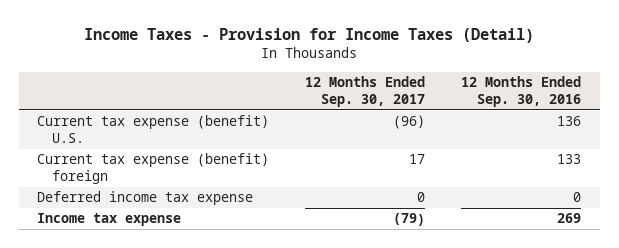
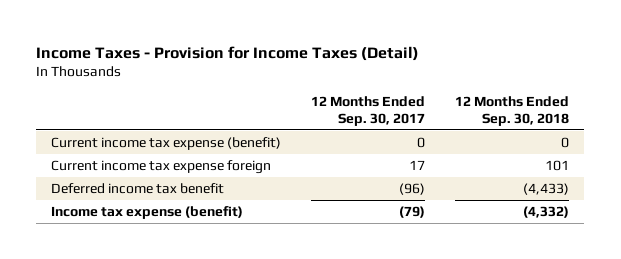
[461,76,582,107] 12 Months Ended Sep. 30, 2016 -> none
none -> [455,95,570,127] 12 Months Ended Sep. 30, 2018
[37,115,270,144] Current tax expense (benefit) U.S. -> [51,136,282,150] Current income tax expense (benefit)
[393,115,426,130] (96) -> [417,136,426,148] 0
[37,153,270,185] Current tax expense (benefit) foreign -> [51,159,272,174] Current income tax expense foreign
[37,191,254,206] Deferred income tax expense -> [51,182,225,194] Deferred income tax benefit
[417,192,426,203] 0 -> [399,182,426,195] (96)
[37,213,182,227] Income tax expense -> [51,205,244,219] Income tax expense (benefit)

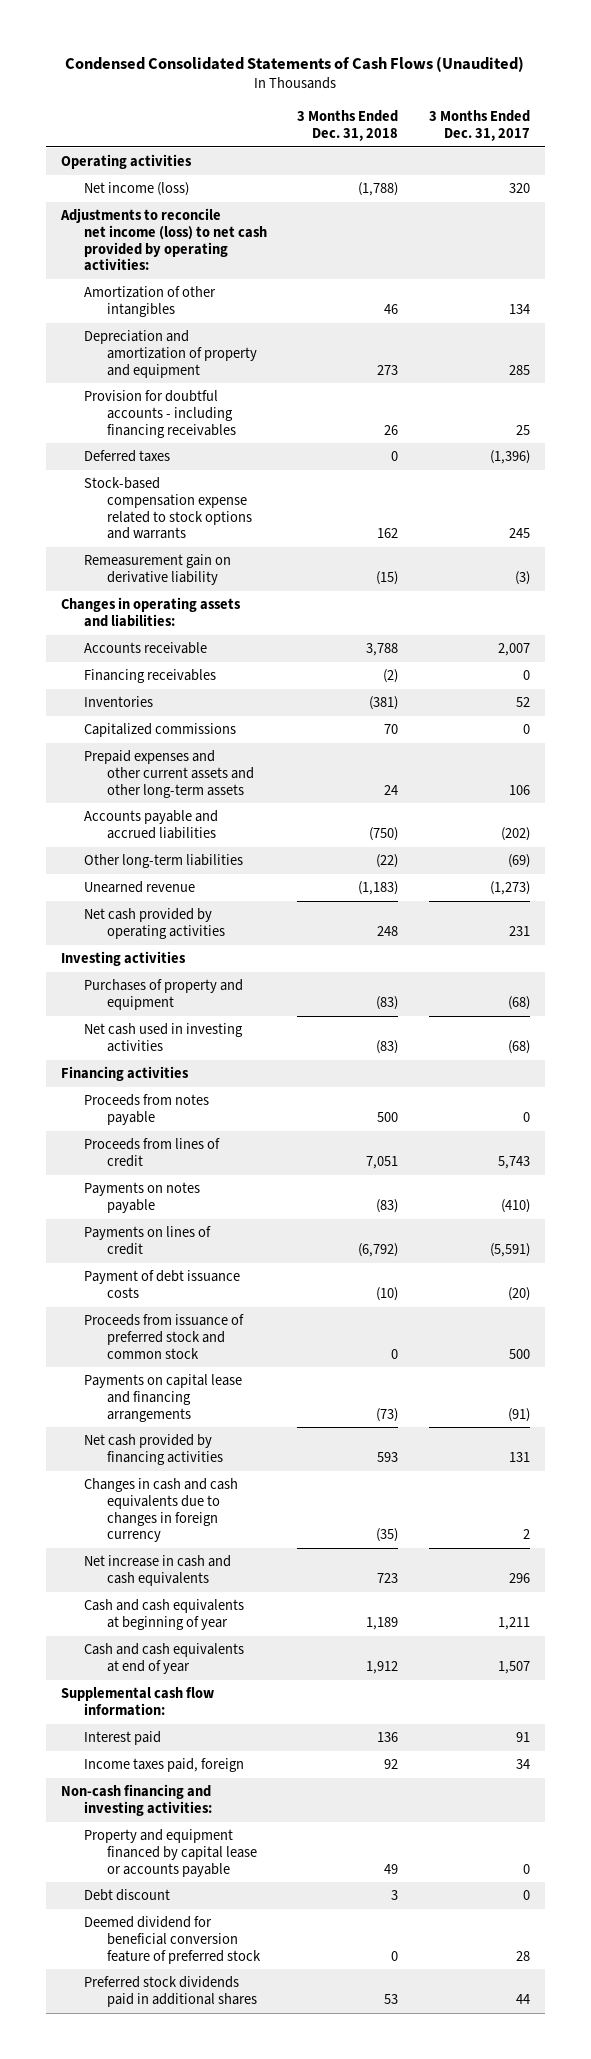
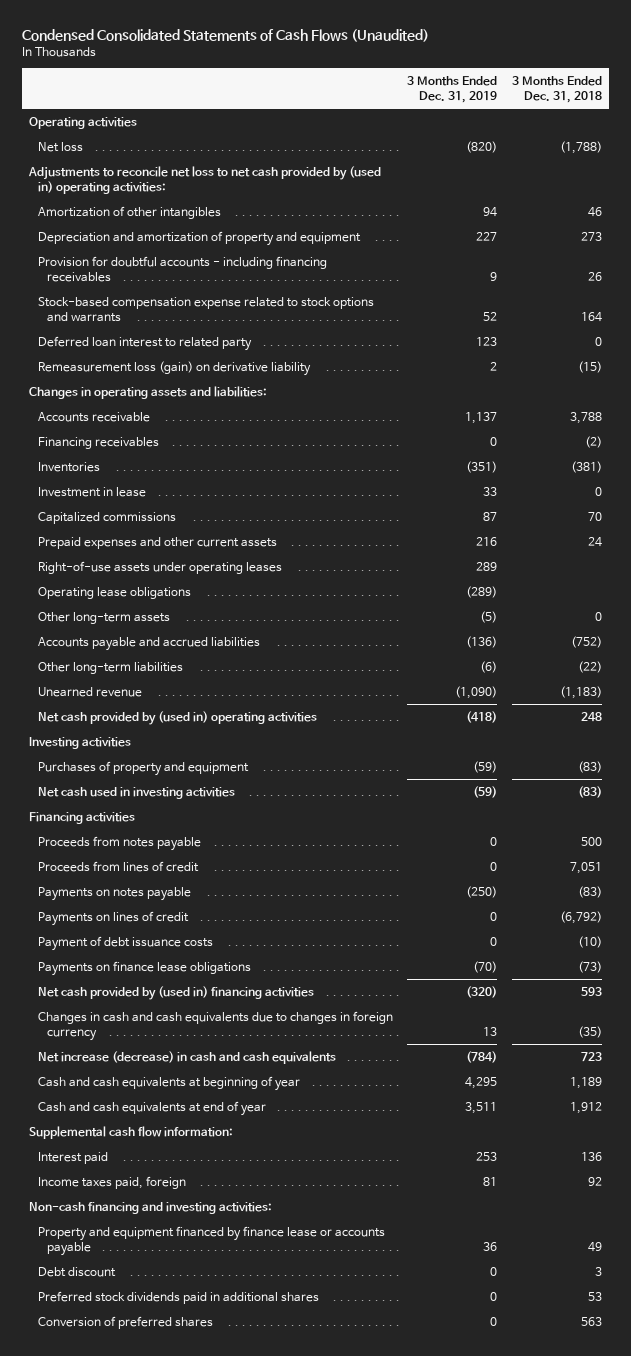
[428,110,530,141] 3 Months Ended Dec. 31, 2017 -> none
none -> [407,75,498,104] 3 Months Ended Dec. 31, 2019
[84,182,190,197] Net income (loss) -> [37,141,83,152] Net loss
[60,208,268,272] Adjustments to reconcile net income (loss) to net cash provided by operating activities: -> [27,165,381,195] Adjustments to reconcile net loss to net cash provided by (used in) operating activities:
[84,450,171,463] Deferred taxes -> none
[377,528,399,539] 162 -> [580,312,602,323] 164
none -> [37,335,252,351] Deferred loan interest to related party
[84,554,232,586] Remeasurement gain on derivative liability -> [37,360,311,376] Remeasurement loss (gain) on derivative liability
none -> [37,486,146,497] Investment in lease
[84,750,255,798] Prepaid expenses and other current assets and other long-term assets -> [37,536,277,549] Prepaid expenses and other current assets
none -> [37,560,282,574] Right-of-use assets under operating leases
none -> [37,586,191,599] Operating lease obligations
none -> [37,611,170,624] Other long-term assets
[369,827,399,842] (750) -> [570,635,602,648] (752)
[84,908,226,940] Net cash provided by operating activities -> [37,710,317,725] Net cash provided by (used in) operating activities
[84,1314,245,1359] Proceeds from issuance of preferred stock and common stock -> none
[84,1374,243,1422] Payments on capital lease and financing arrangements -> [37,960,251,976] Payments on finance lease obligations
[84,1434,224,1466] Net cash provided by financing activities -> [37,985,314,1000] Net cash provided by (used in) financing activities
[84,1555,232,1587] Net increase in cash and cash equivalents -> [37,1050,336,1064] Net increase (decrease) in cash and cash equivalents
[84,1829,258,1877] Property and equipment financed by capital lease or accounts payable -> [37,1225,385,1257] Property and equipment financed by finance lease or accounts payable
[84,1916,262,1964] Deemed dividend for beneficial conversion feature of preferred stock -> none
none -> [37,1315,213,1329] Conversion of preferred shares

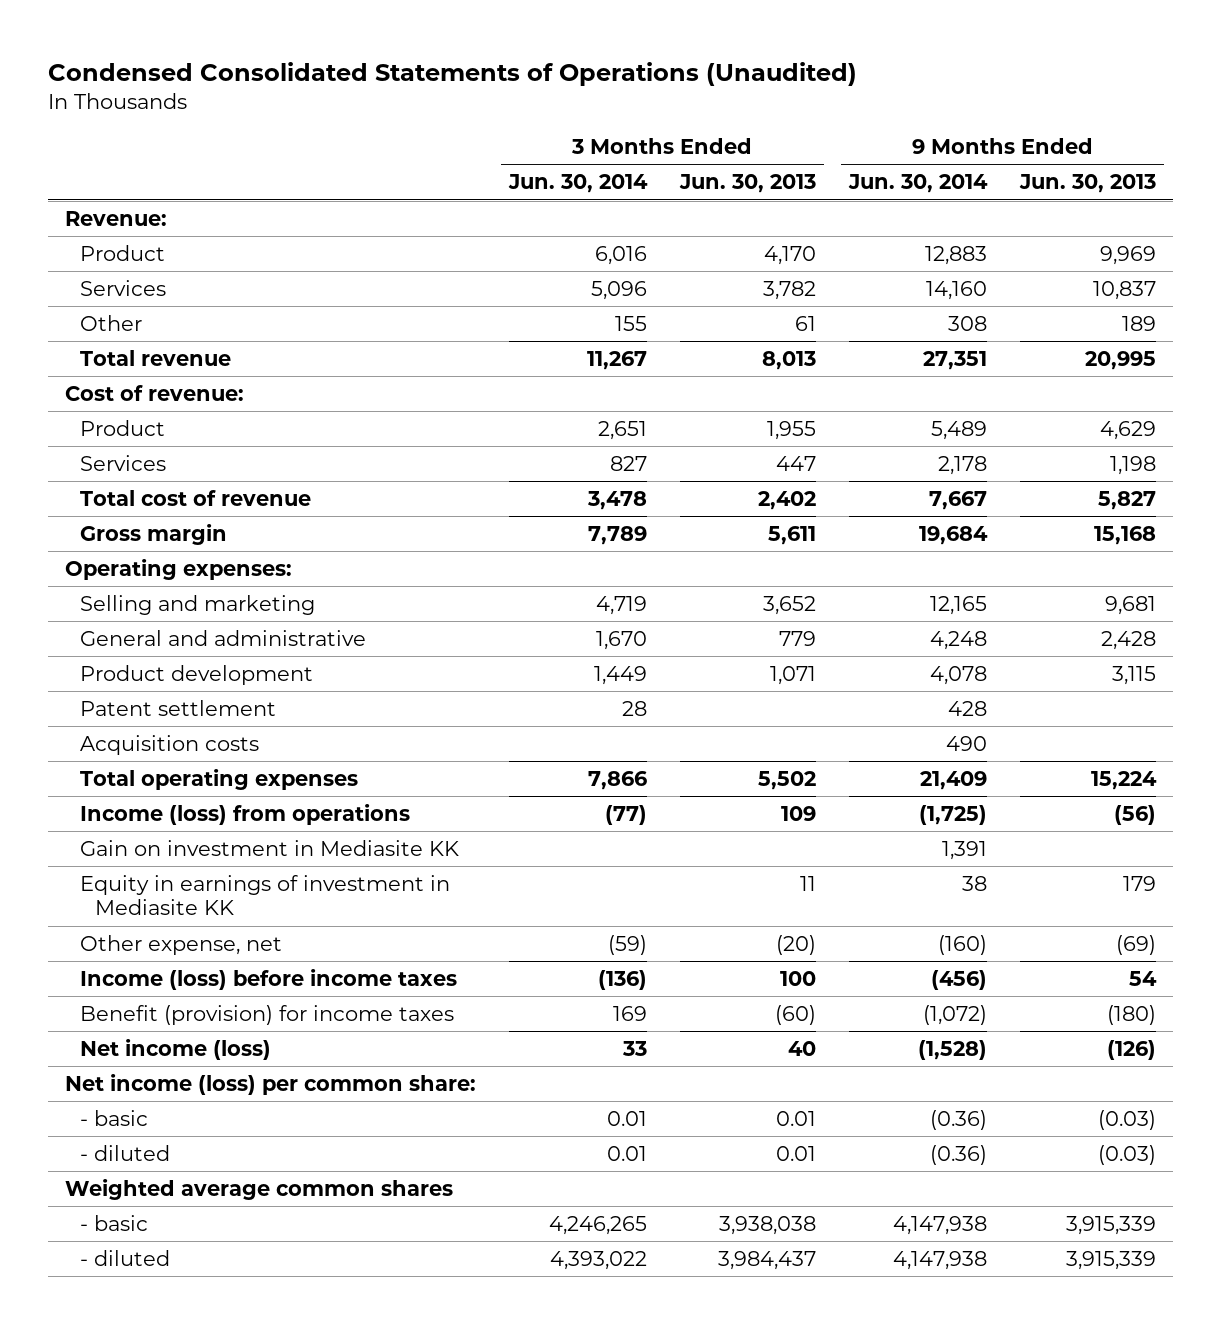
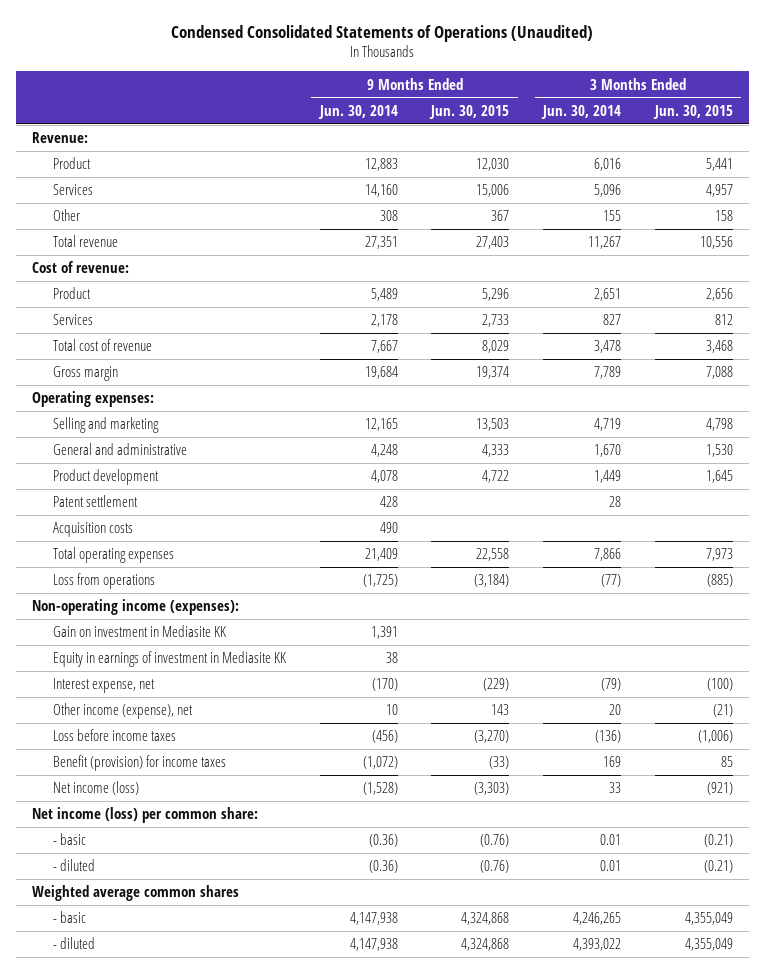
[679,174,817,194] Jun. 30, 2013 -> none
[1019,174,1157,194] Jun. 30, 2013 -> none
none -> [429,104,510,119] Jun. 30, 2015
none -> [652,104,733,119] Jun. 30, 2015
[80,803,411,825] Income (loss) from operations -> [53,573,156,590] Loss from operations
none -> [32,599,240,616] Non-operating income (expenses):
none -> [53,678,156,694] Interest expense, net
[80,934,283,955] Other expense, net -> [53,703,194,720] Other income (expense), net
[607,934,647,955] (59) -> [608,704,621,716] 20
[938,934,988,955] (160) -> [385,704,398,716] 10
[80,968,458,990] Income (loss) before income taxes -> [53,729,177,742] Loss before income taxes

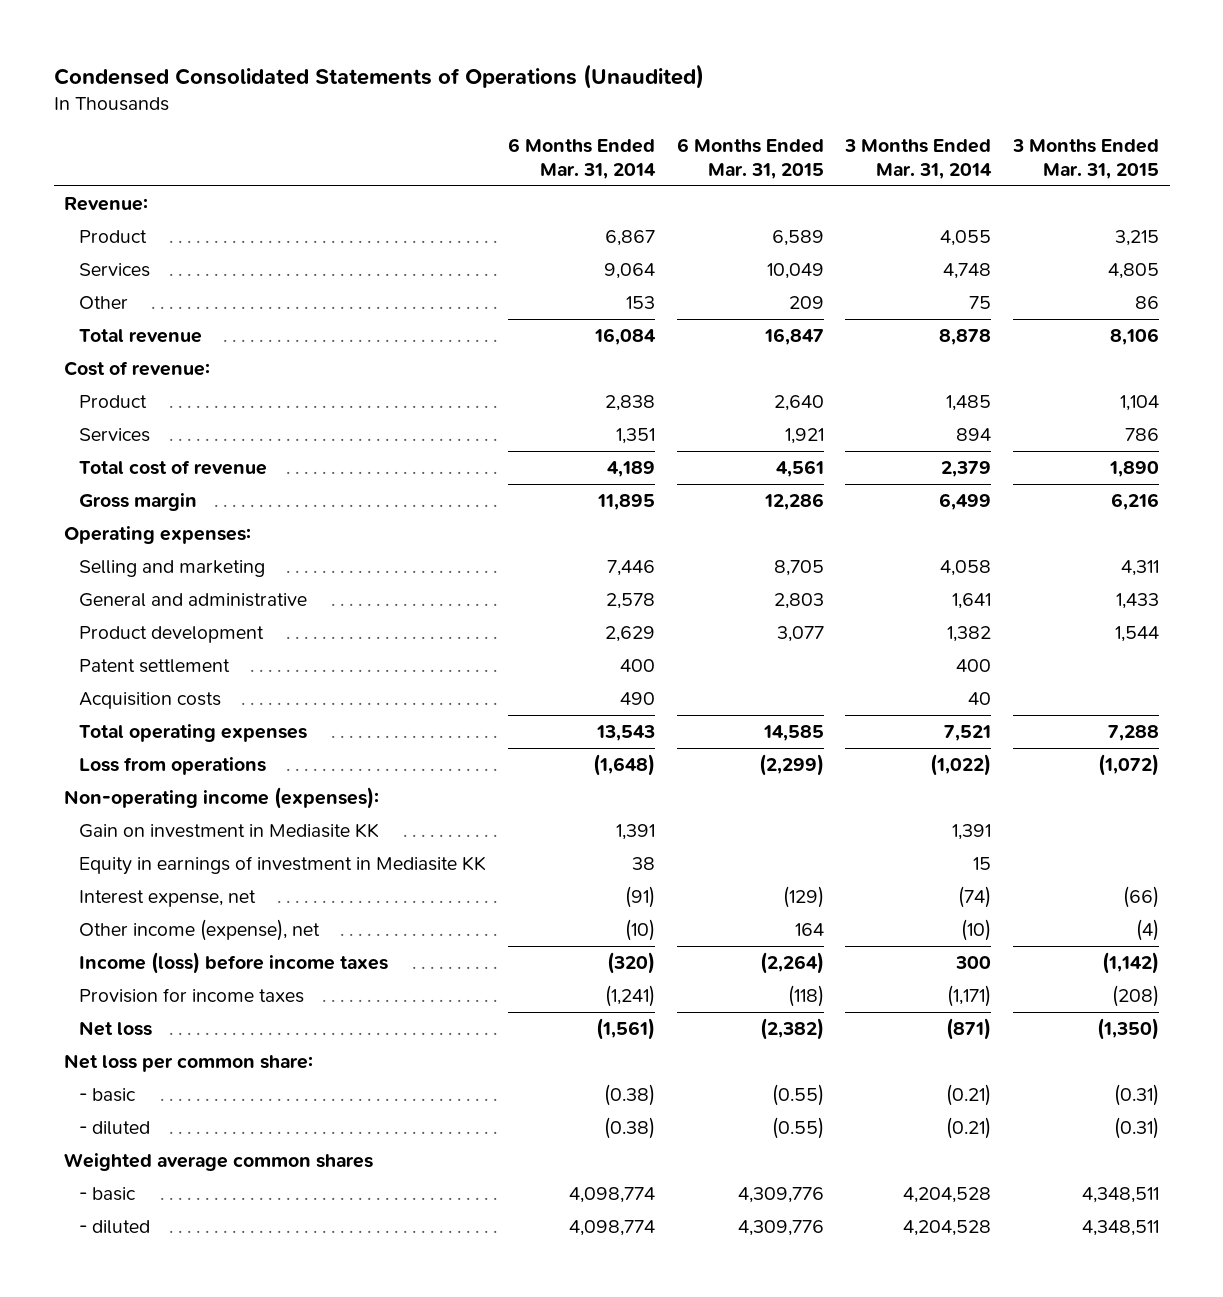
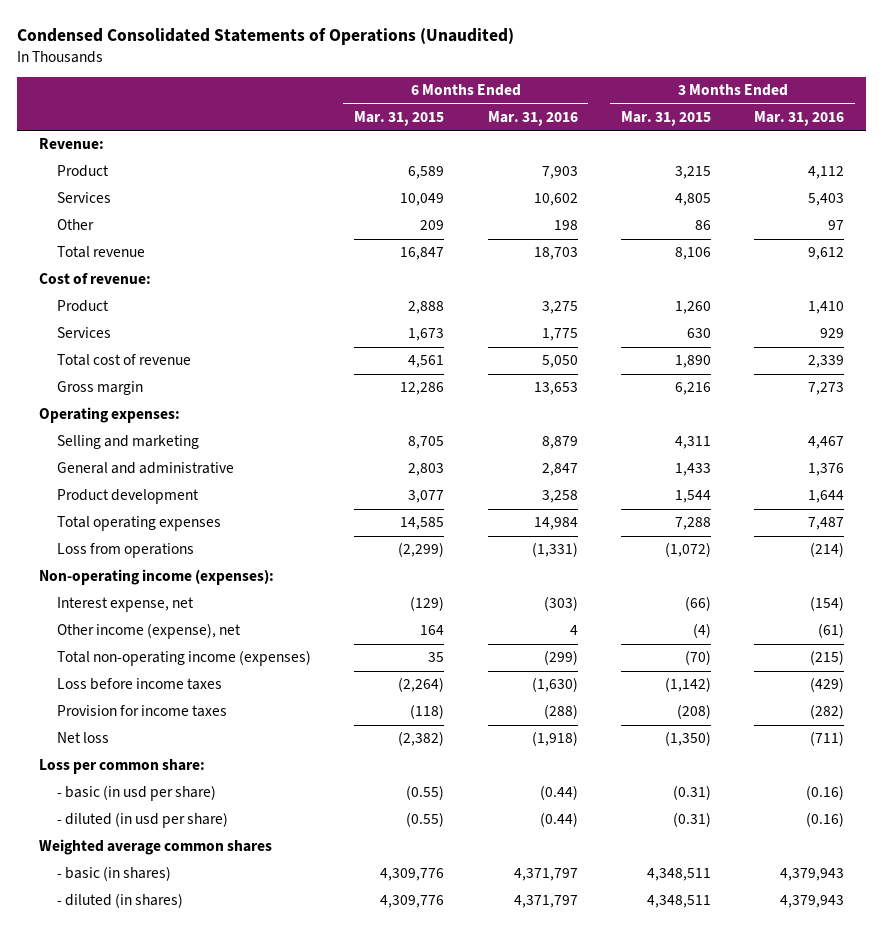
[507,137,656,179] 6 Months Ended Mar. 31, 2014 -> none
[844,138,993,179] 3 Months Ended Mar. 31, 2014 -> none
none -> [487,111,578,127] Mar. 31, 2016
none -> [754,111,845,127] Mar. 31, 2016
[773,394,824,411] 2,640 -> [408,301,445,315] 2,888
[1120,394,1160,411] 1,104 -> [674,301,711,315] 1,260
[784,427,824,444] 1,921 -> [408,328,445,342] 1,673
[1125,427,1160,441] 786 -> [686,328,711,339] 630
[79,658,231,673] Patent settlement -> none
[79,691,222,709] Acquisition costs -> none
[79,822,380,838] Gain on investment in Mediasite KK -> none
[79,855,487,875] Equity in earnings of investment in Mediasite KK -> none
none -> [56,650,311,667] Total non-operating income (expenses)
[79,951,389,974] Income (loss) before income taxes -> [56,678,222,691] Loss before income taxes
[64,1053,314,1072] Net loss per common share: -> [39,759,206,775] Loss per common share:
[79,1087,137,1102] - basic -> [56,785,216,802] - basic (in usd per share)
[79,1120,151,1135] - diluted -> [56,812,228,829] - diluted (in usd per share)
[79,1186,137,1201] - basic -> [56,866,171,882] - basic (in shares)
[79,1219,151,1234] - diluted -> [56,893,183,909] - diluted (in shares)

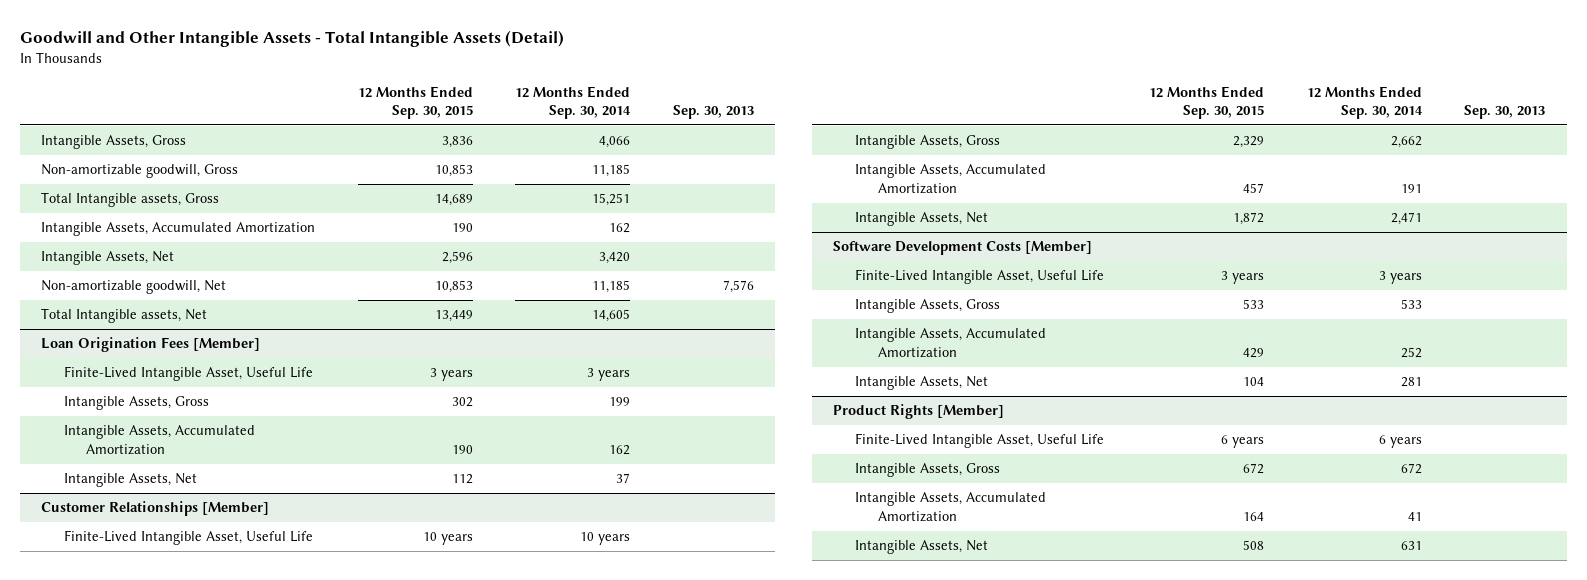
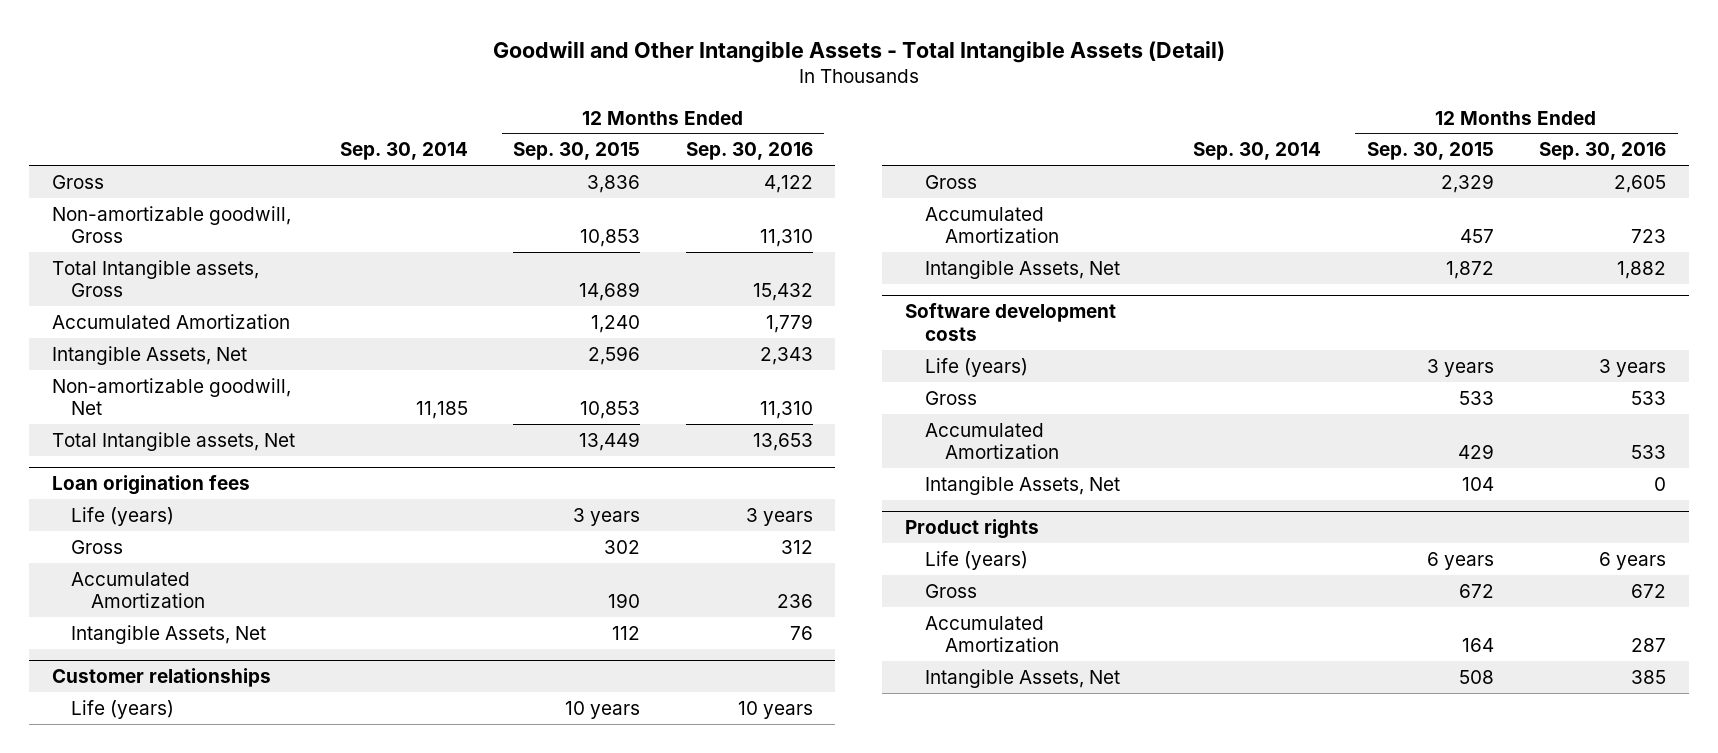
[515,85,632,120] 12 Months Ended Sep. 30, 2014 -> none
[672,105,754,120] Sep. 30, 2013 -> none
none -> [339,142,468,161] Sep. 30, 2014
none -> [685,142,813,161] Sep. 30, 2016
[41,135,187,150] Intangible Assets, Gross -> [51,174,104,189] Gross
[41,222,316,237] Intangible Assets, Accumulated Amortization -> [51,313,290,329] Accumulated Amortization
[451,223,473,233] 190 -> [591,314,641,333] 1,240
[41,337,261,353] Loan Origination Fees [Member] -> [51,474,250,495] Loan origination fees
[63,366,313,382] Finite-Lived Intangible Asset, Useful Life -> [71,506,175,526] Life (years)
[63,396,209,411] Intangible Assets, Gross -> [71,539,124,554] Gross
[63,425,255,455] Intangible Assets, Accumulated Amortization -> [71,571,206,609] Accumulated Amortization
[41,501,270,517] Customer Relationships [Member] -> [51,667,271,687] Customer relationships
[63,530,313,546] Finite-Lived Intangible Asset, Useful Life -> [71,699,175,719] Life (years)
[855,135,1001,150] Intangible Assets, Gross -> [924,174,977,189] Gross
[855,164,1047,194] Intangible Assets, Accumulated Amortization -> [924,206,1059,244] Accumulated Amortization
[832,241,1092,256] Software Development Costs [Member] -> [905,302,1117,341] Software development costs
[855,269,1105,285] Finite-Lived Intangible Asset, Useful Life -> [924,357,1028,377] Life (years)
[855,299,1001,314] Intangible Assets, Gross -> [924,390,977,405] Gross
[855,328,1047,358] Intangible Assets, Accumulated Amortization -> [924,422,1059,460] Accumulated Amortization
[832,404,1004,420] Product Rights [Member] -> [905,518,1040,539] Product rights
[855,433,1105,449] Finite-Lived Intangible Asset, Useful Life -> [924,550,1028,570] Life (years)
[855,463,1001,478] Intangible Assets, Gross -> [924,583,977,598] Gross
[855,492,1047,522] Intangible Assets, Accumulated Amortization -> [924,615,1059,653] Accumulated Amortization

